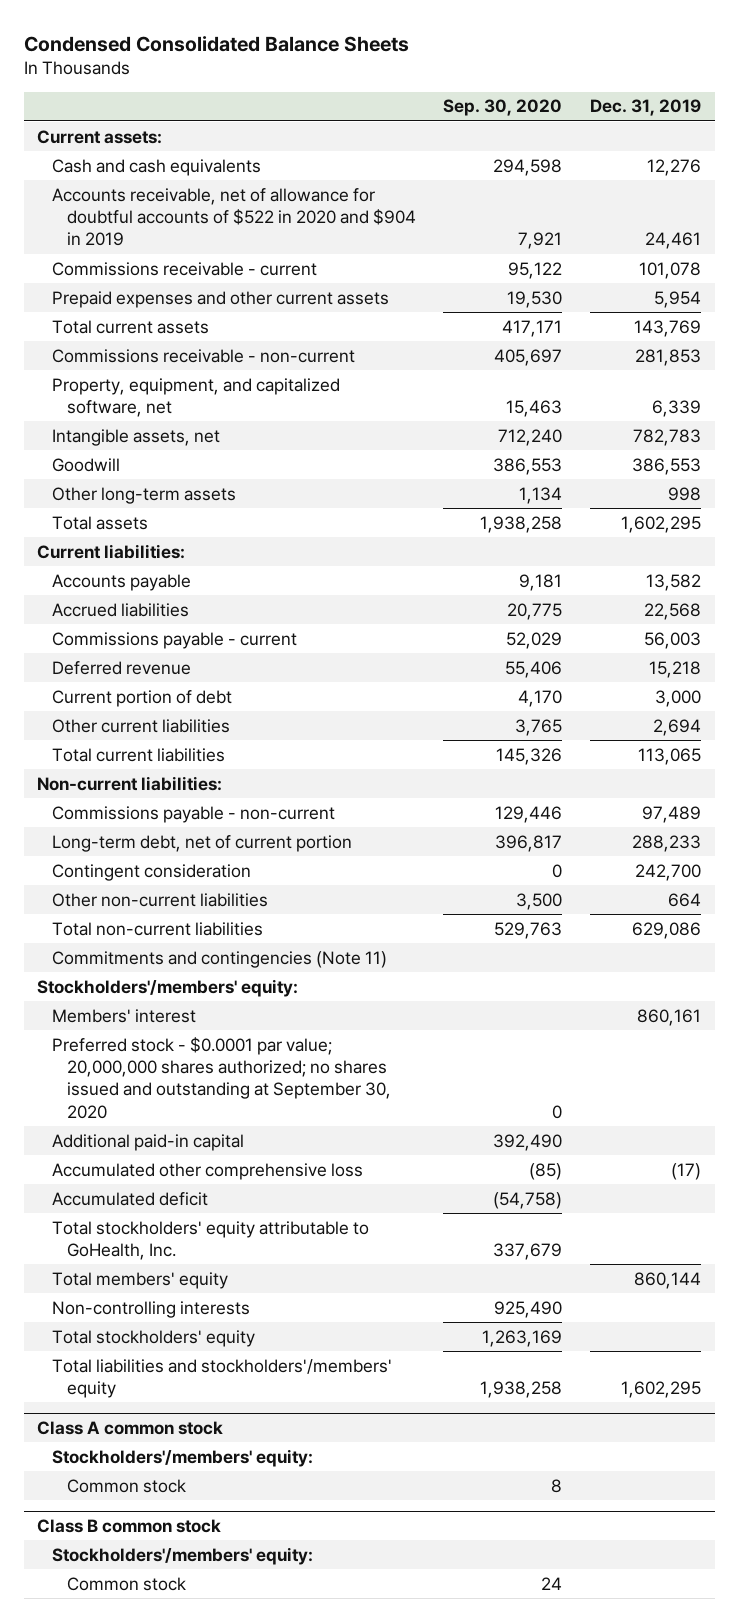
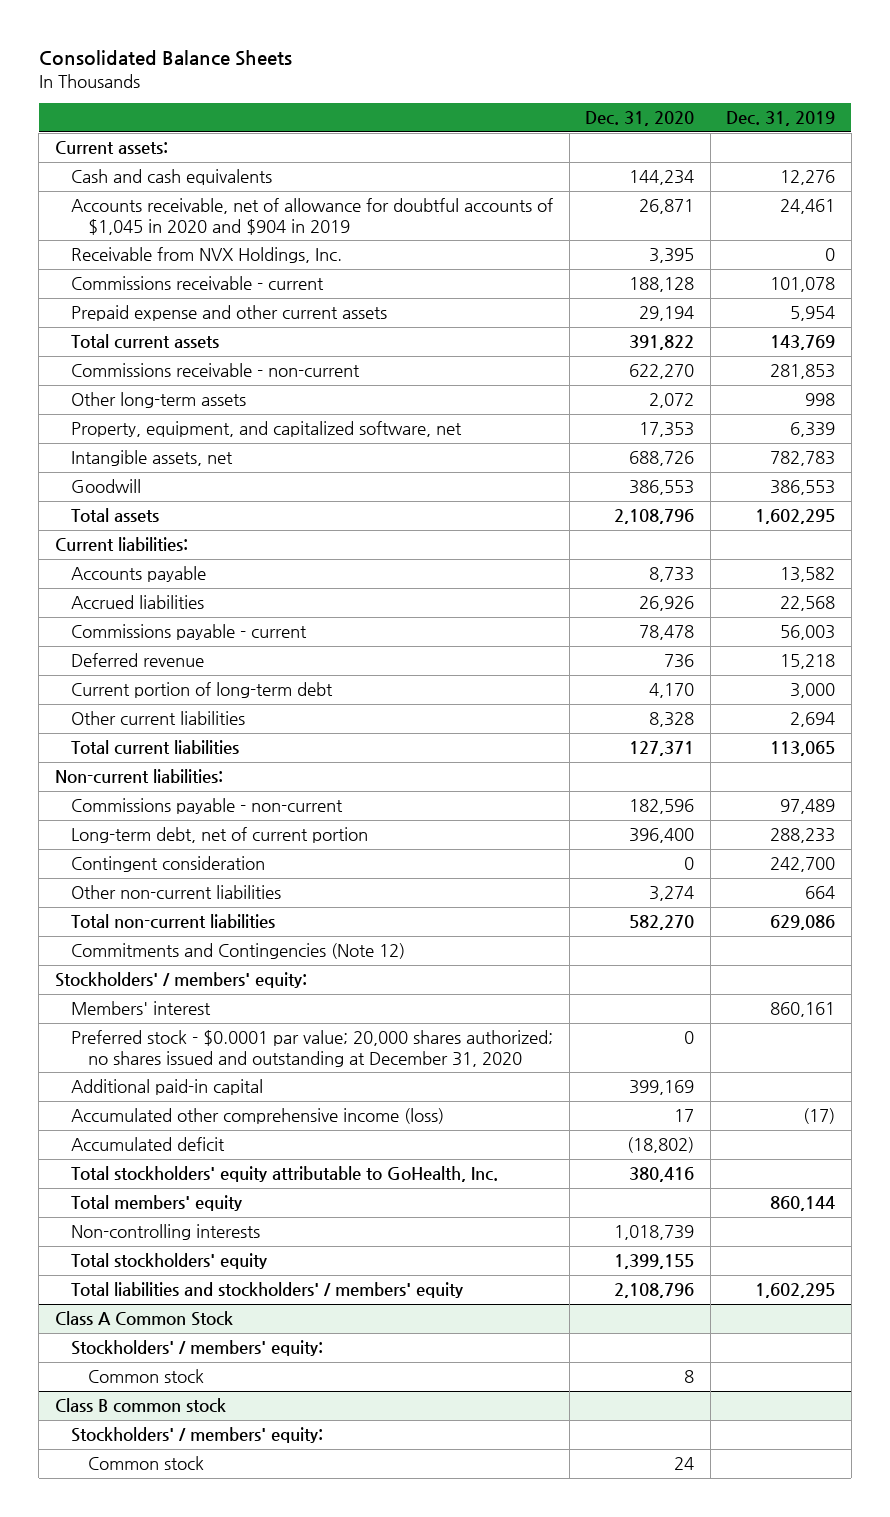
[23,35,409,52] Condensed Consolidated Balance Sheets -> [38,50,292,67] Consolidated Balance Sheets
[443,99,563,117] Sep. 30, 2020 -> none
none -> [585,110,695,126] Dec. 31, 2020
[52,187,416,247] Accounts receivable, net of allowance for doubtful accounts of $522 in 2020 and $904 in 2019 -> [71,197,554,235] Accounts receivable, net of allowance for doubtful accounts of $1,045 in 2020 and $904 in 2019
none -> [71,246,343,263] Receivable from NVX Holdings, Inc.
[52,290,390,308] Prepaid expenses and other current assets -> [71,304,388,321] Prepaid expense and other current assets
[52,486,237,504] Other long-term assets -> [71,391,247,408] Other long-term assets
[52,689,233,707] Current portion of debt -> [71,681,334,698] Current portion of long-term debt
[52,950,388,968] Commitments and contingencies (Note 11) -> [71,942,406,959] Commitments and Contingencies (Note 12)
[37,978,299,997] Stockholders'/members' equity: -> [54,971,307,988] Stockholders' / members' equity:
[52,1036,391,1119] Preferred stock - $0.0001 par value; 20,000,000 shares authorized; no shares issued and outstanding at September 30, 2020 -> [71,1029,554,1067] Preferred stock - $0.0001 par value; 20,000 shares authorized; no shares issued and outstanding at December 31, 2020
[52,1162,364,1180] Accumulated other comprehensive loss -> [71,1107,445,1124] Accumulated other comprehensive income (loss)
[52,1358,393,1399] Total liabilities and stockholders'/members' equity -> [71,1281,464,1298] Total liabilities and stockholders' / members' equity
[37,1420,224,1435] Class A common stock -> [54,1310,233,1326] Class A Common Stock
[52,1448,314,1467] Stockholders'/members' equity: -> [71,1339,324,1356] Stockholders' / members' equity:
[52,1546,314,1565] Stockholders'/members' equity: -> [71,1426,324,1443] Stockholders' / members' equity:

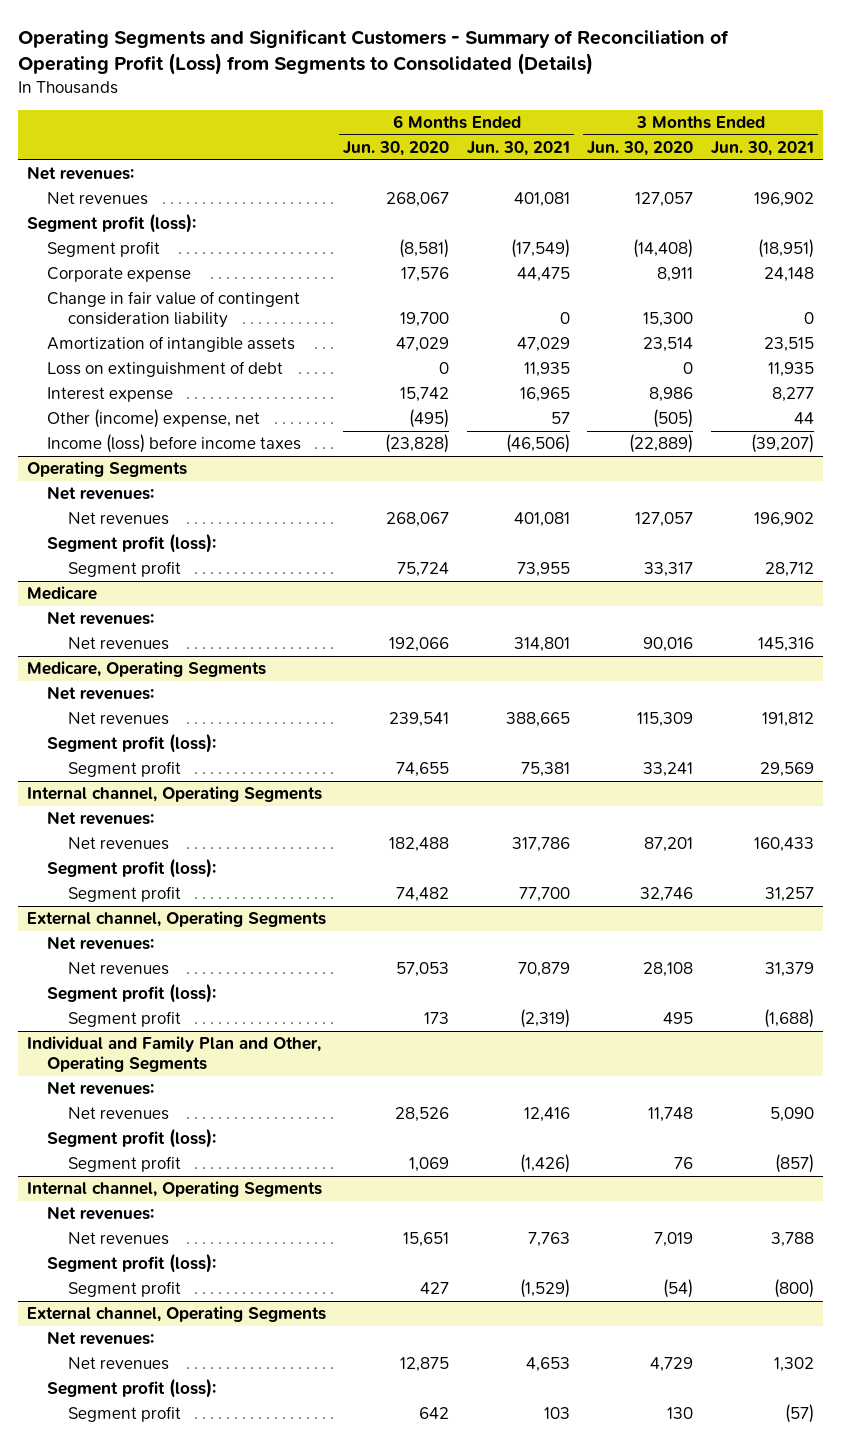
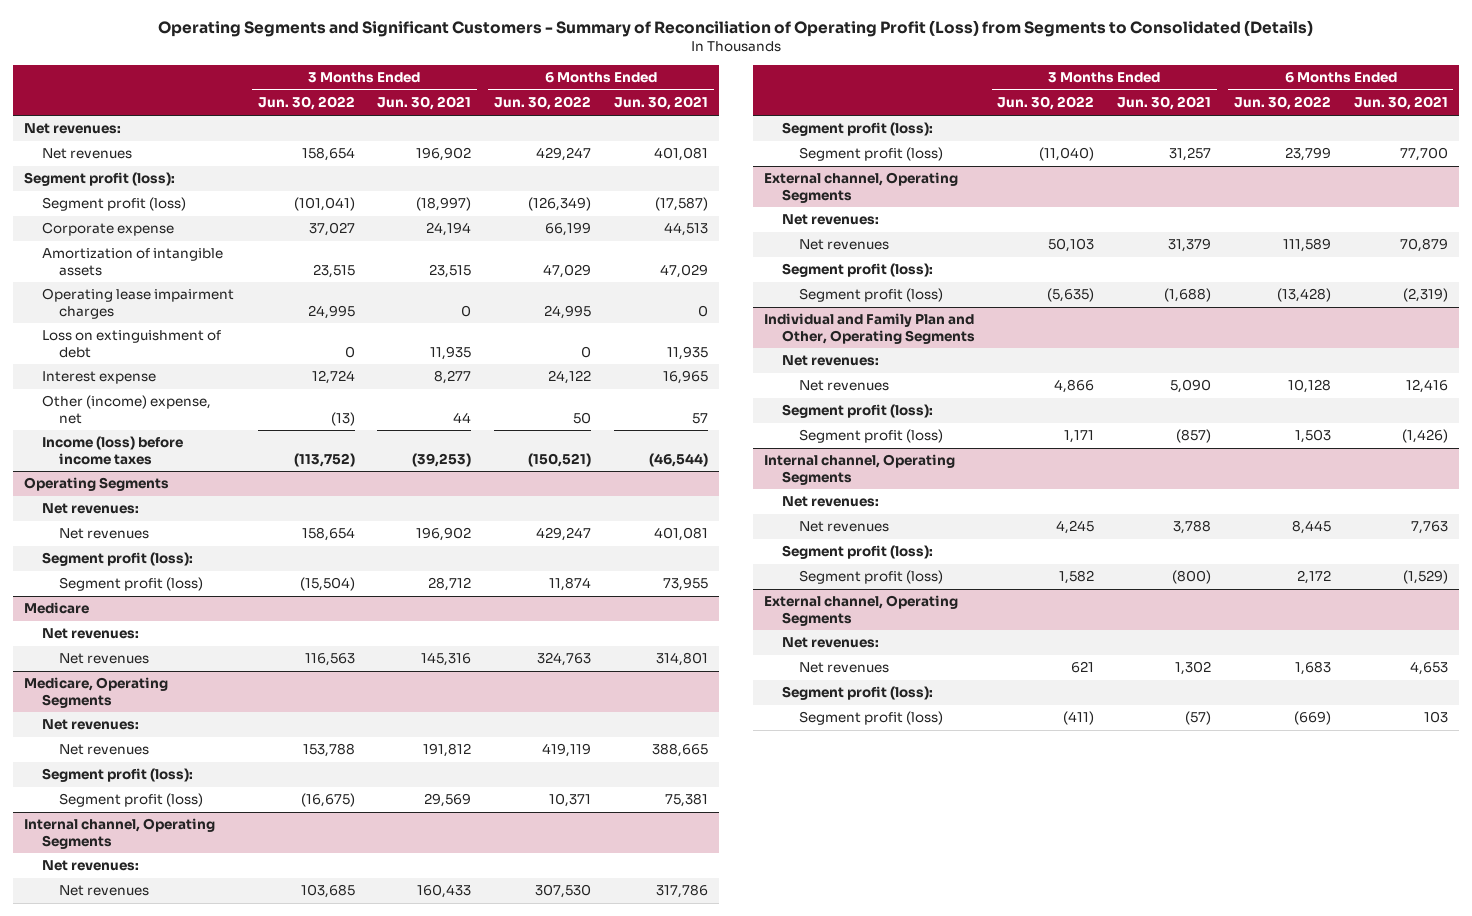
[343,141,450,157] Jun. 30, 2020 -> none
[587,141,694,157] Jun. 30, 2020 -> none
none -> [257,96,355,111] Jun. 30, 2022
none -> [494,96,592,111] Jun. 30, 2022
[47,291,301,329] Change in fair value of contingent consideration liability -> none
[47,241,161,258] Segment profit -> [41,197,186,212] Segment profit (loss)
[510,239,570,259] (17,549) -> [654,197,708,212] (17,587)
[758,239,815,259] (18,951) -> [416,197,472,212] (18,997)
[516,267,570,283] 44,475 -> [663,222,708,237] 44,513
[764,267,815,283] 24,148 -> [426,222,472,237] 24,194
none -> [41,288,234,319] Operating lease impairment charges
[505,434,570,454] (46,506) -> [648,452,708,467] (46,544)
[751,434,815,454] (39,207) -> [412,452,472,467] (39,253)
[68,561,182,578] Segment profit -> [59,577,204,592] Segment profit (loss)
[68,761,182,778] Segment profit -> [59,793,204,808] Segment profit (loss)
[68,886,182,903] Segment profit -> [799,147,944,162] Segment profit (loss)
[68,1011,182,1028] Segment profit -> [799,288,944,303] Segment profit (loss)
[68,1156,182,1173] Segment profit -> [799,429,944,444] Segment profit (loss)
[68,1281,182,1298] Segment profit -> [799,570,944,585] Segment profit (loss)
[68,1406,182,1423] Segment profit -> [799,711,944,726] Segment profit (loss)

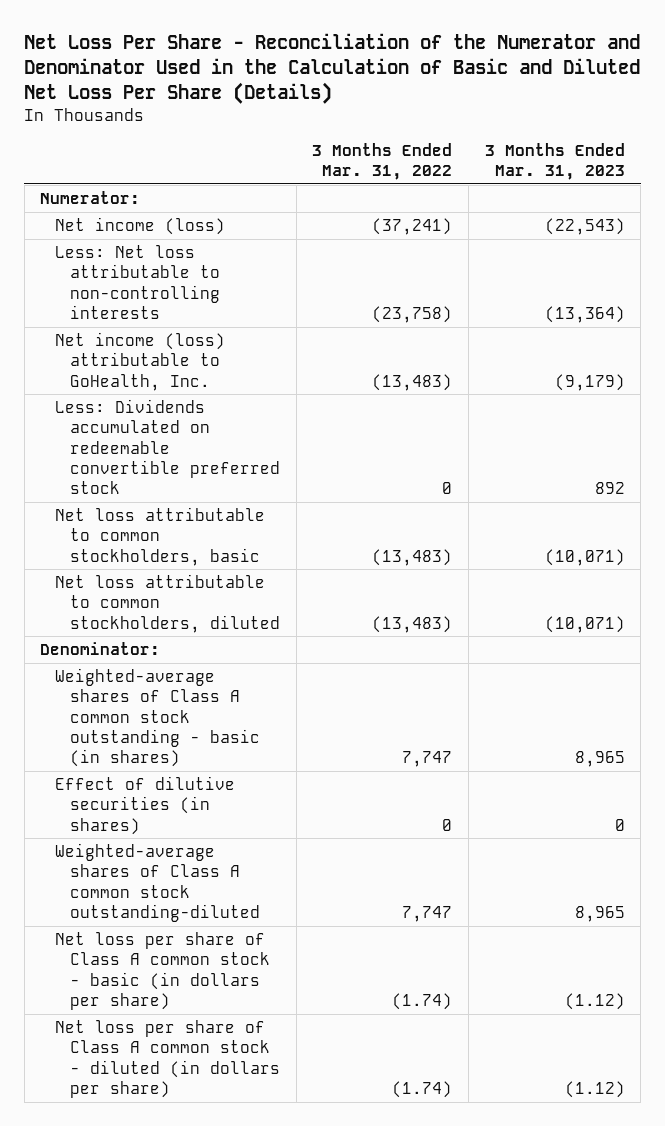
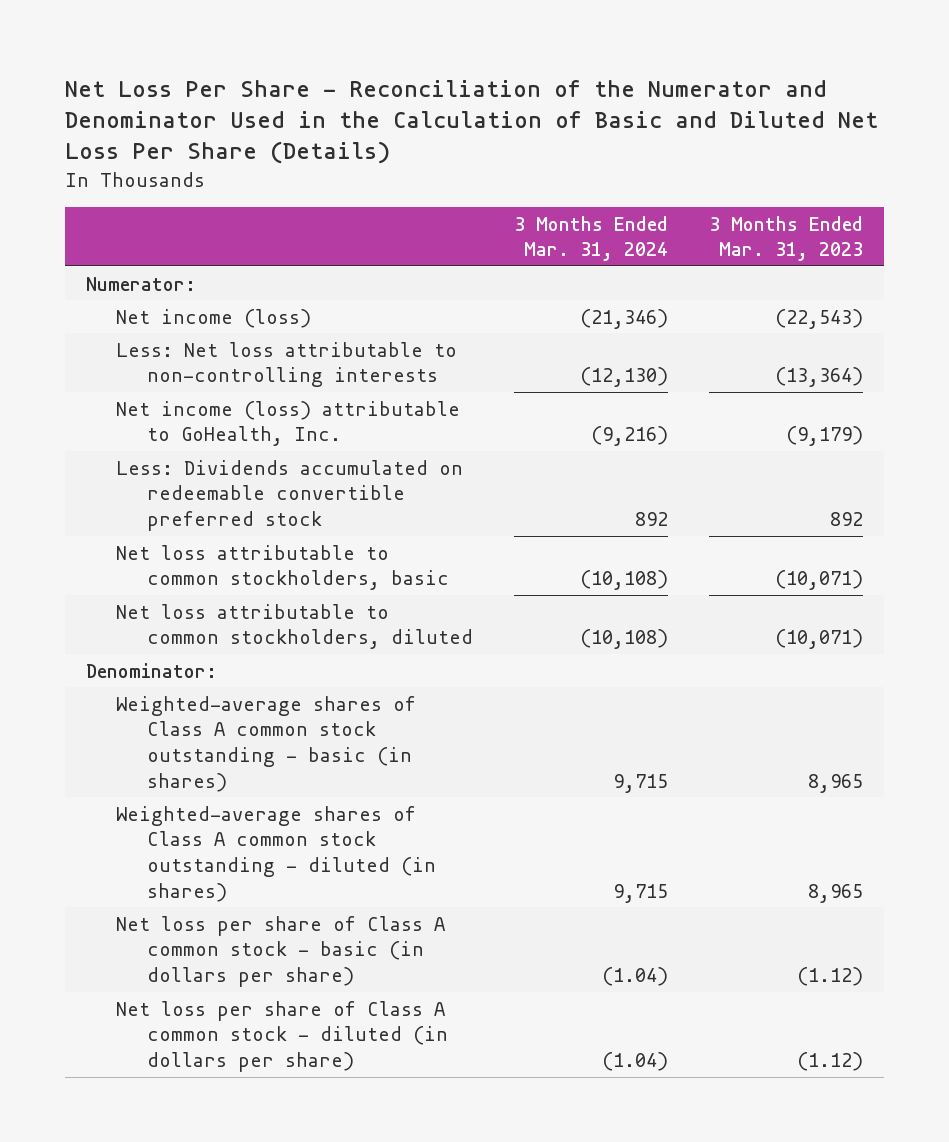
[312,142,453,181] 3 Months Ended Mar. 31, 2022 -> none
none -> [514,215,669,262] 3 Months Ended Mar. 31, 2024
[55,775,236,835] Effect of dilutive securities (in shares) -> none
[55,842,260,922] Weighted-average shares of Class A common stock outstanding-diluted -> [116,805,437,902] Weighted-average shares of Class A common stock outstanding - diluted (in shares)

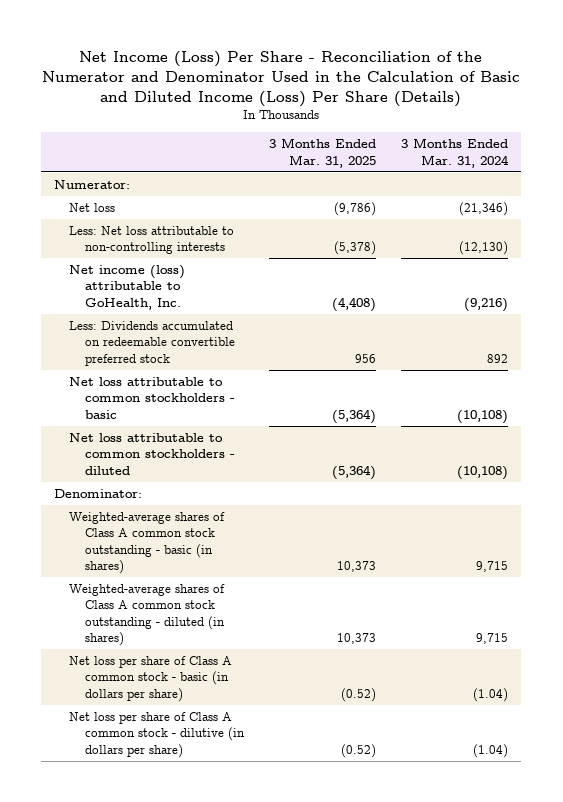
[65,79,879,165] Net Loss Per Share - Reconciliation of the Numerator and Denominator Used in the Calculation of Basic and Diluted Net Loss Per Share (Details) -> [42,50,521,107] Net Income (Loss) Per Share - Reconciliation of the Numerator and Denominator Used in the Calculation of Basic and Diluted Income (Loss) Per Share (Details)
[709,215,864,262] 3 Months Ended Mar. 31, 2023 -> none
none -> [269,138,377,168] 3 Months Ended Mar. 31, 2025
[116,308,312,328] Net income (loss) -> [69,202,116,212] Net loss
[116,544,450,591] Net loss attributable to common stockholders, basic -> [69,376,235,419] Net loss attributable to common stockholders - basic
[116,603,474,650] Net loss attributable to common stockholders, diluted -> [69,432,235,475] Net loss attributable to common stockholders - diluted
[116,1000,449,1073] Net loss per share of Class A common stock - diluted (in dollars per share) -> [69,711,245,758] Net loss per share of Class A common stock - dilutive (in dollars per share)

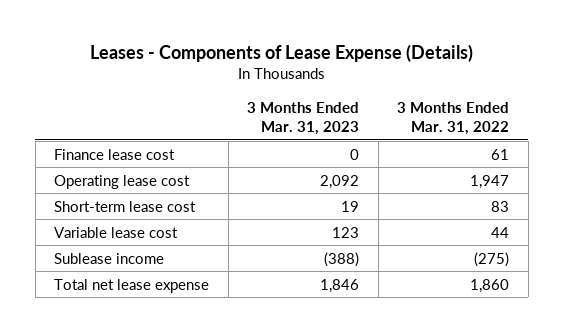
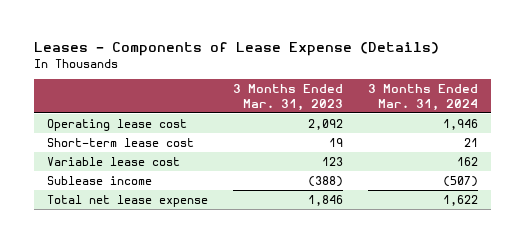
[397,101,510,136] 3 Months Ended Mar. 31, 2022 -> none
none -> [368,84,479,111] 3 Months Ended Mar. 31, 2024
[54,148,176,160] Finance lease cost -> none

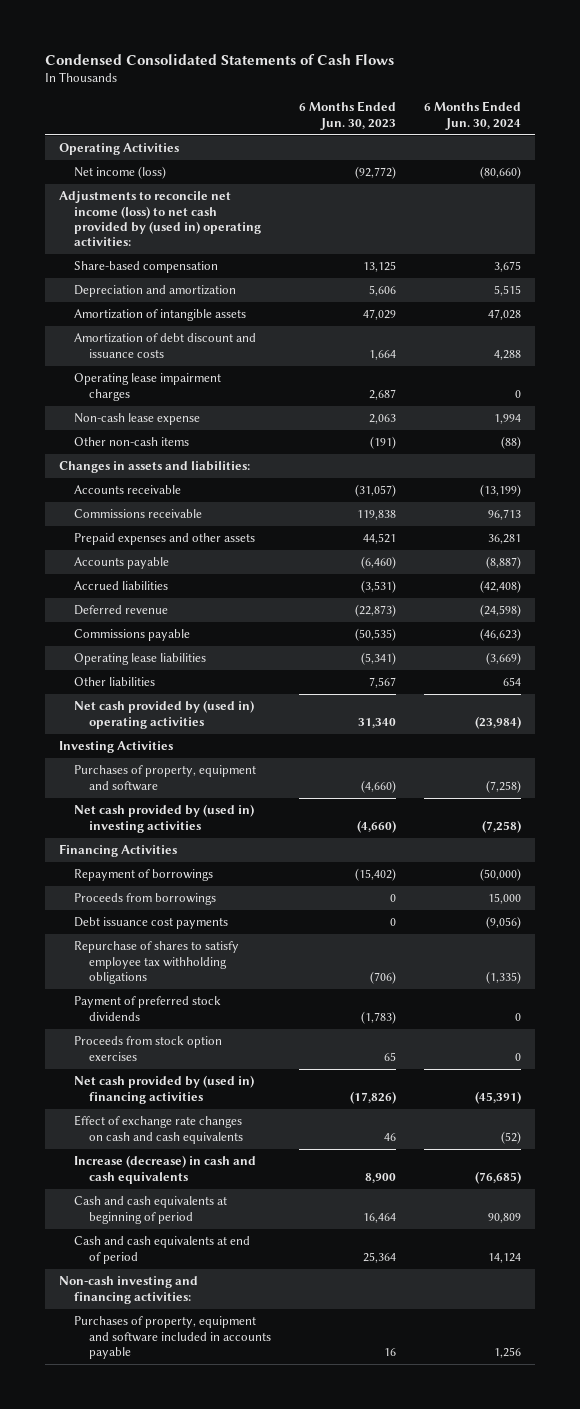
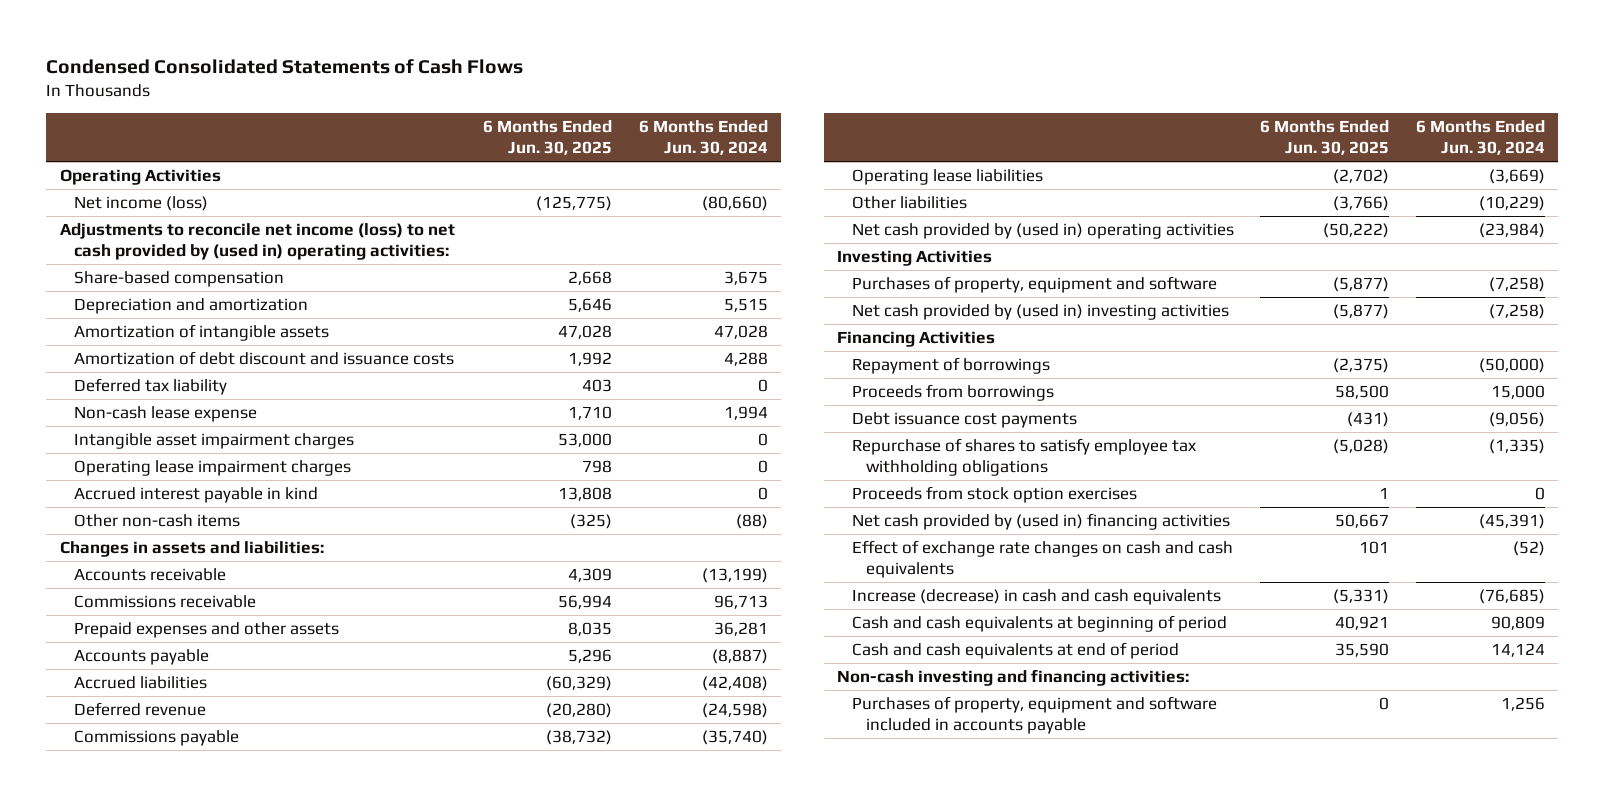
[299,101,397,130] 6 Months Ended Jun. 30, 2023 -> none
none -> [482,120,612,156] 6 Months Ended Jun. 30, 2025
none -> [74,378,228,396] Deferred tax liability
none -> [74,433,355,450] Intangible asset impairment charges
[73,373,221,401] Operating lease impairment charges -> [74,460,352,477] Operating lease impairment charges
none -> [74,487,319,504] Accrued interest payable in kind
[480,628,522,642] (46,623) -> [701,730,768,746] (35,740)
[503,677,522,687] 654 -> [1478,196,1545,212] (10,229)
[73,996,221,1021] Payment of preferred stock dividends -> none

